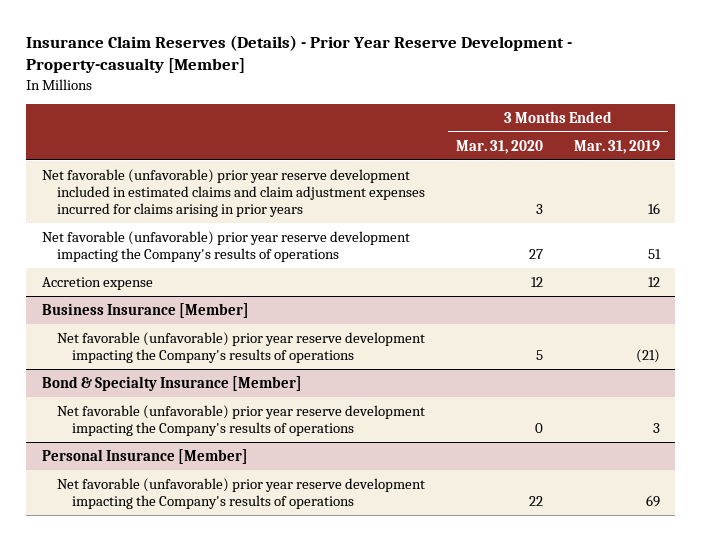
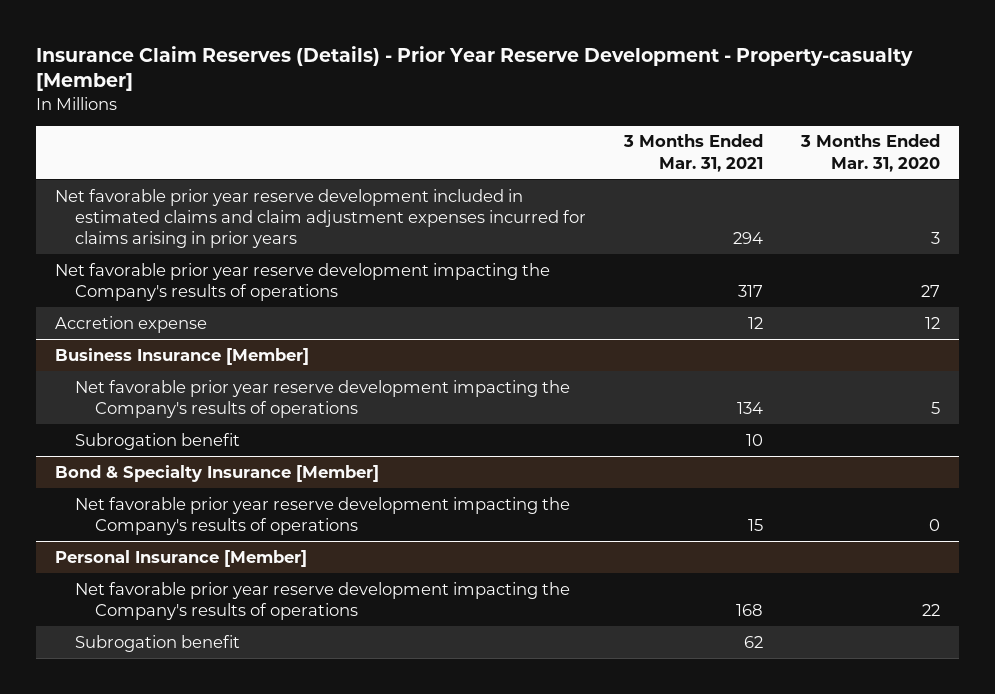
[573,139,660,154] Mar. 31, 2019 -> none
none -> [623,134,764,172] 3 Months Ended Mar. 31, 2021
[41,168,425,218] Net favorable (unfavorable) prior year reserve development included in estimated claims and claim adjustment expenses incurred for claims arising in prior years -> [55,188,587,248] Net favorable prior year reserve development included in estimated claims and claim adjustment expenses incurred for claims arising in prior years
[41,230,410,263] Net favorable (unfavorable) prior year reserve development impacting the Company's results of operations -> [55,262,551,301] Net favorable prior year reserve development impacting the Company's results of operations
[56,331,425,364] Net favorable (unfavorable) prior year reserve development impacting the Company's results of operations -> [75,379,571,418] Net favorable prior year reserve development impacting the Company's results of operations
none -> [75,432,241,450] Subrogation benefit
[56,404,425,437] Net favorable (unfavorable) prior year reserve development impacting the Company's results of operations -> [75,496,571,535] Net favorable prior year reserve development impacting the Company's results of operations
[56,477,425,510] Net favorable (unfavorable) prior year reserve development impacting the Company's results of operations -> [75,581,571,620] Net favorable prior year reserve development impacting the Company's results of operations
none -> [75,634,241,652] Subrogation benefit

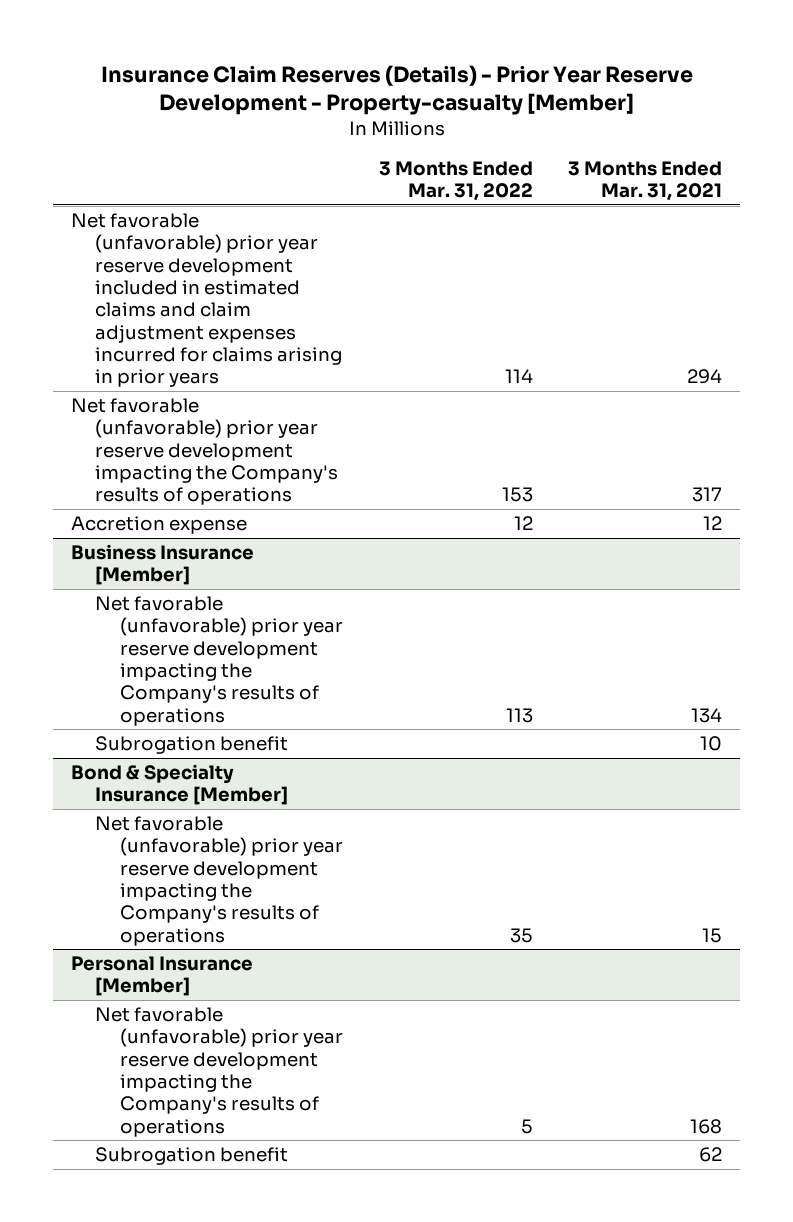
[799,134,940,172] 3 Months Ended Mar. 31, 2020 -> none
none -> [378,160,533,202] 3 Months Ended Mar. 31, 2022
[55,188,587,248] Net favorable prior year reserve development included in estimated claims and claim adjustment expenses incurred for claims arising in prior years -> [70,213,343,388] Net favorable (unfavorable) prior year reserve development included in estimated claims and claim adjustment expenses incurred for claims arising in prior years
[55,262,551,301] Net favorable prior year reserve development impacting the Company's results of operations -> [70,398,339,506] Net favorable (unfavorable) prior year reserve development impacting the Company's results of operations
[75,379,571,418] Net favorable prior year reserve development impacting the Company's results of operations -> [95,596,343,726] Net favorable (unfavorable) prior year reserve development impacting the Company's results of operations
[75,496,571,535] Net favorable prior year reserve development impacting the Company's results of operations -> [95,816,343,946] Net favorable (unfavorable) prior year reserve development impacting the Company's results of operations
[75,581,571,620] Net favorable prior year reserve development impacting the Company's results of operations -> [95,1007,343,1137] Net favorable (unfavorable) prior year reserve development impacting the Company's results of operations

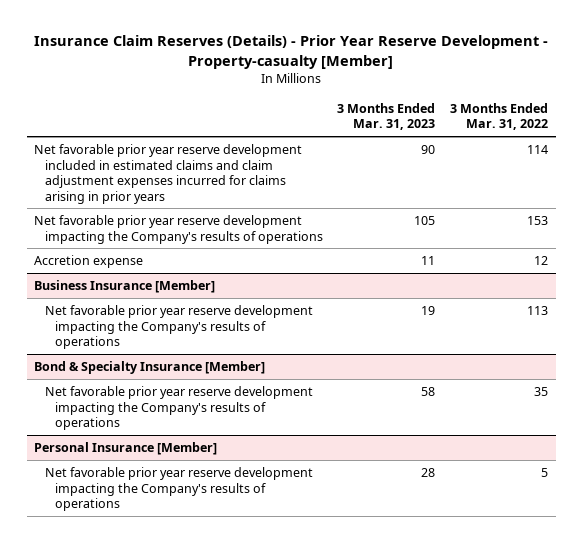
[568,160,723,202] 3 Months Ended Mar. 31, 2021 -> none
none -> [337,102,436,131] 3 Months Ended Mar. 31, 2023
[70,213,343,388] Net favorable (unfavorable) prior year reserve development included in estimated claims and claim adjustment expenses incurred for claims arising in prior years -> [34,143,303,204] Net favorable prior year reserve development included in estimated claims and claim adjustment expenses incurred for claims arising in prior years
[70,398,339,506] Net favorable (unfavorable) prior year reserve development impacting the Company's results of operations -> [34,214,323,244] Net favorable prior year reserve development impacting the Company's results of operations
[95,736,289,755] Subrogation benefit -> none
[95,596,343,726] Net favorable (unfavorable) prior year reserve development impacting the Company's results of operations -> [44,304,313,350] Net favorable prior year reserve development impacting the Company's results of operations
[95,816,343,946] Net favorable (unfavorable) prior year reserve development impacting the Company's results of operations -> [44,385,313,431] Net favorable prior year reserve development impacting the Company's results of operations
[95,1147,289,1166] Subrogation benefit -> none
[95,1007,343,1137] Net favorable (unfavorable) prior year reserve development impacting the Company's results of operations -> [44,466,313,512] Net favorable prior year reserve development impacting the Company's results of operations

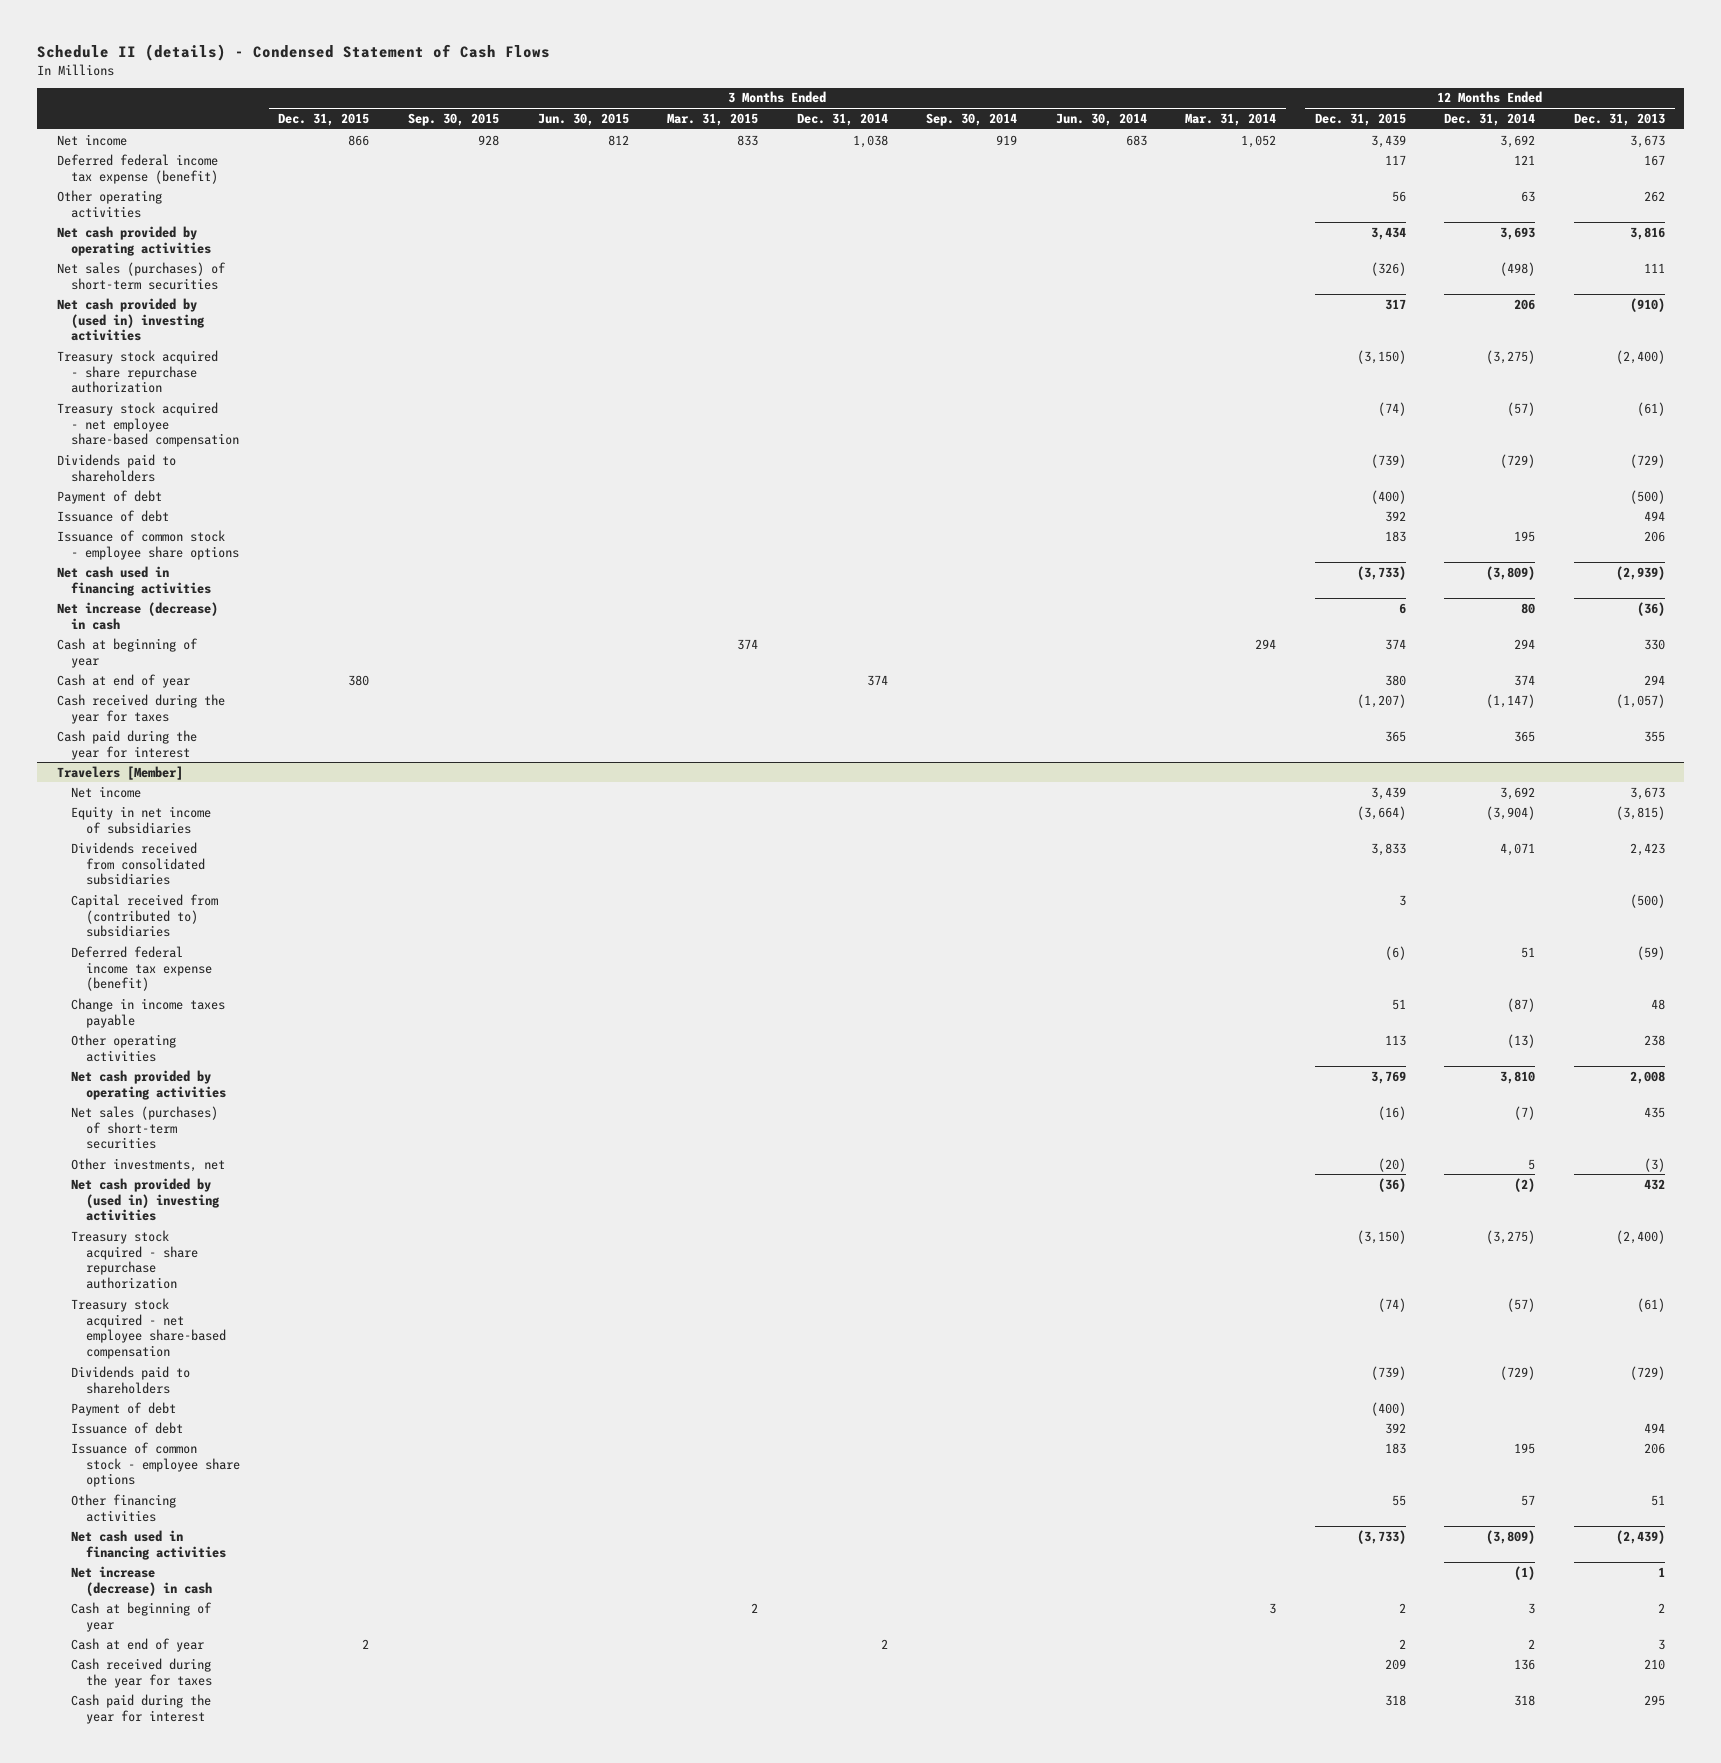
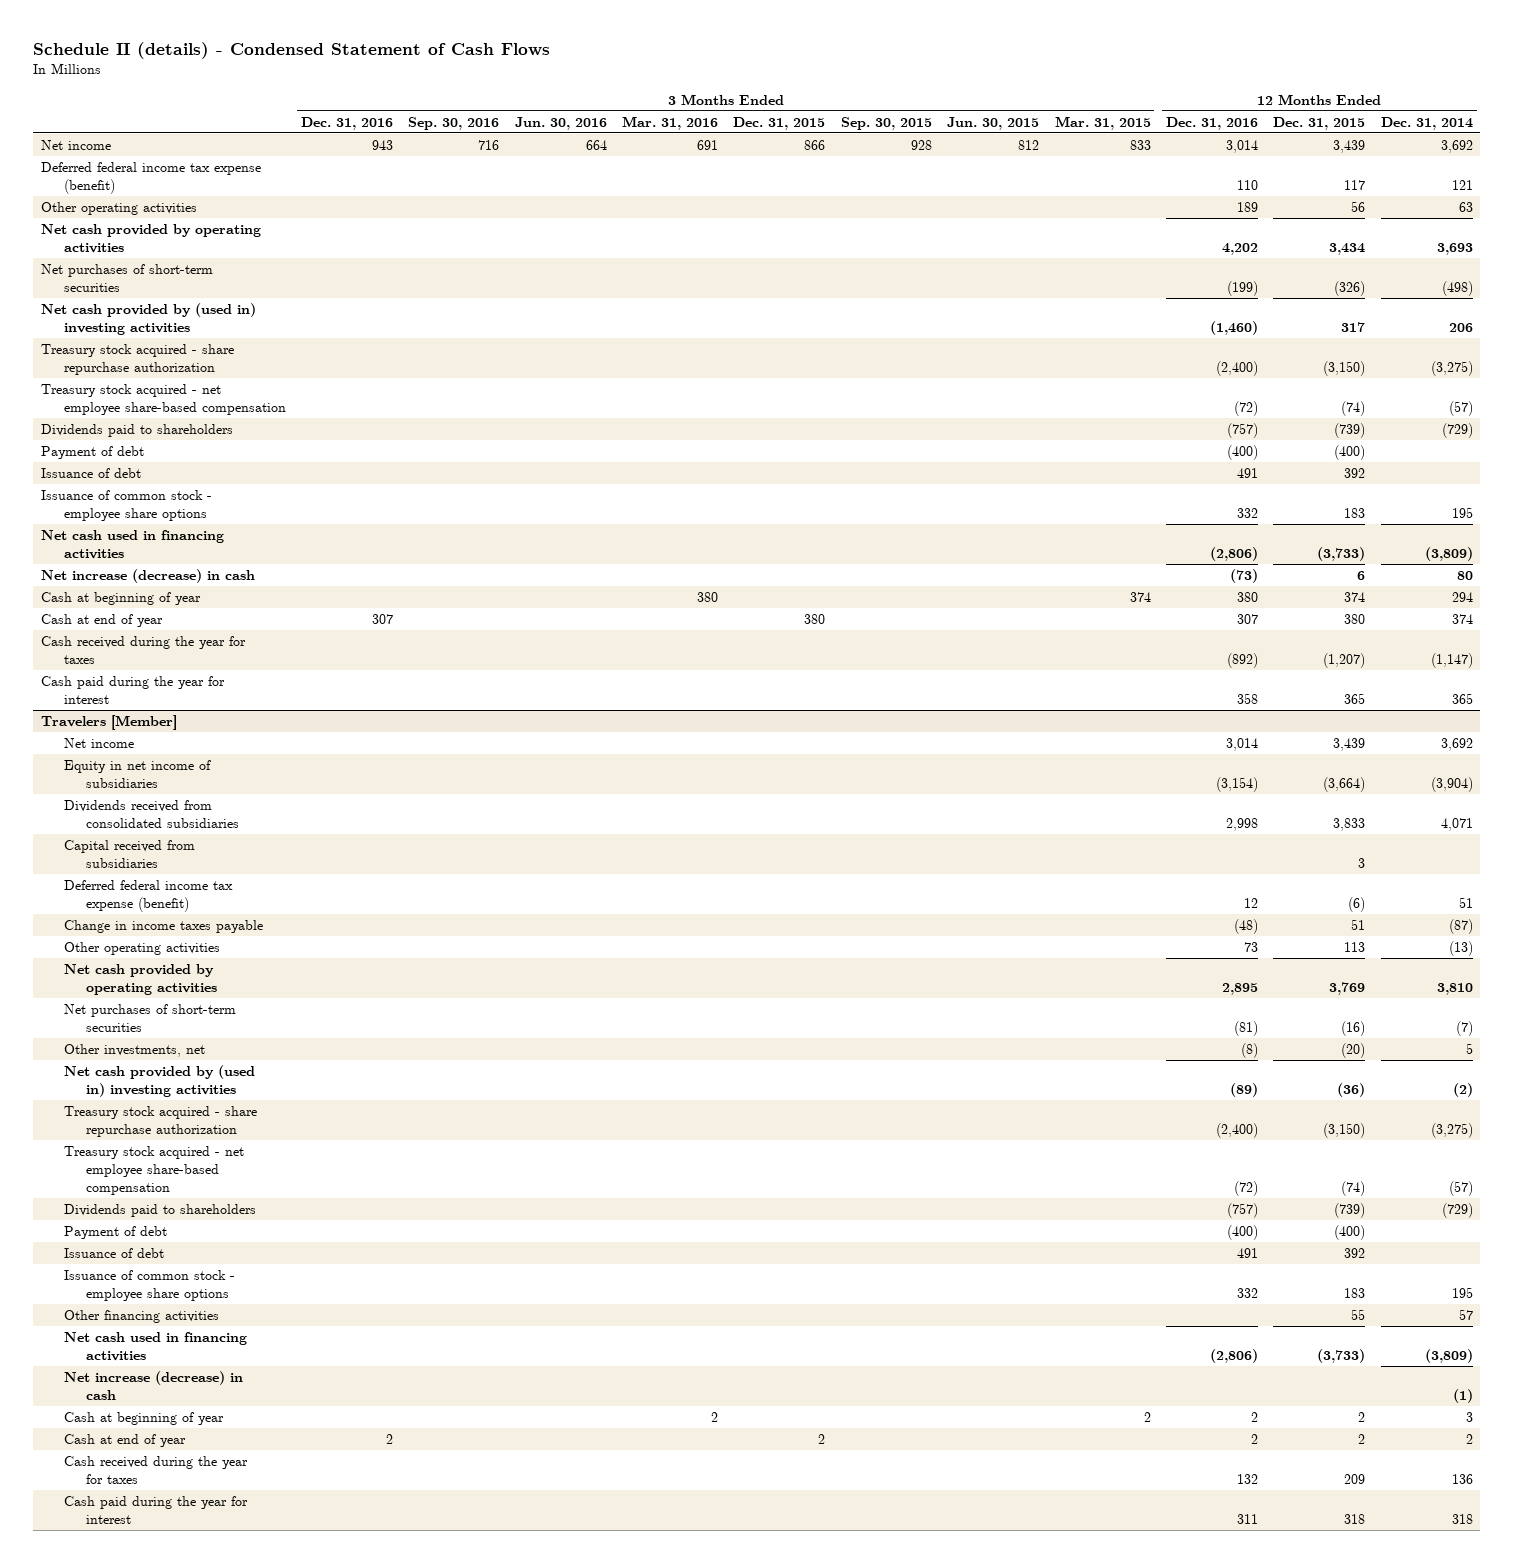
[796,112,888,126] Dec. 31, 2014 -> none
[926,112,1018,126] Sep. 30, 2014 -> none
[1055,112,1147,126] Jun. 30, 2014 -> none
[1185,112,1277,126] Mar. 31, 2014 -> none
[1573,112,1665,126] Dec. 31, 2013 -> none
none -> [300,116,393,130] Dec. 31, 2016
none -> [408,116,500,130] Sep. 30, 2016
none -> [514,116,607,130] Jun. 30, 2016
none -> [622,115,719,130] Mar. 31, 2016
none -> [1165,116,1258,130] Dec. 31, 2016
[56,261,226,290] Net sales (purchases) of short-term securities -> [40,263,213,293] Net purchases of short-term securities
[71,893,219,938] Capital received from (contributed to) subsidiaries -> [63,839,195,869] Capital received from subsidiaries
[71,1105,219,1150] Net sales (purchases) of short-term securities -> [63,1003,236,1033] Net purchases of short-term securities

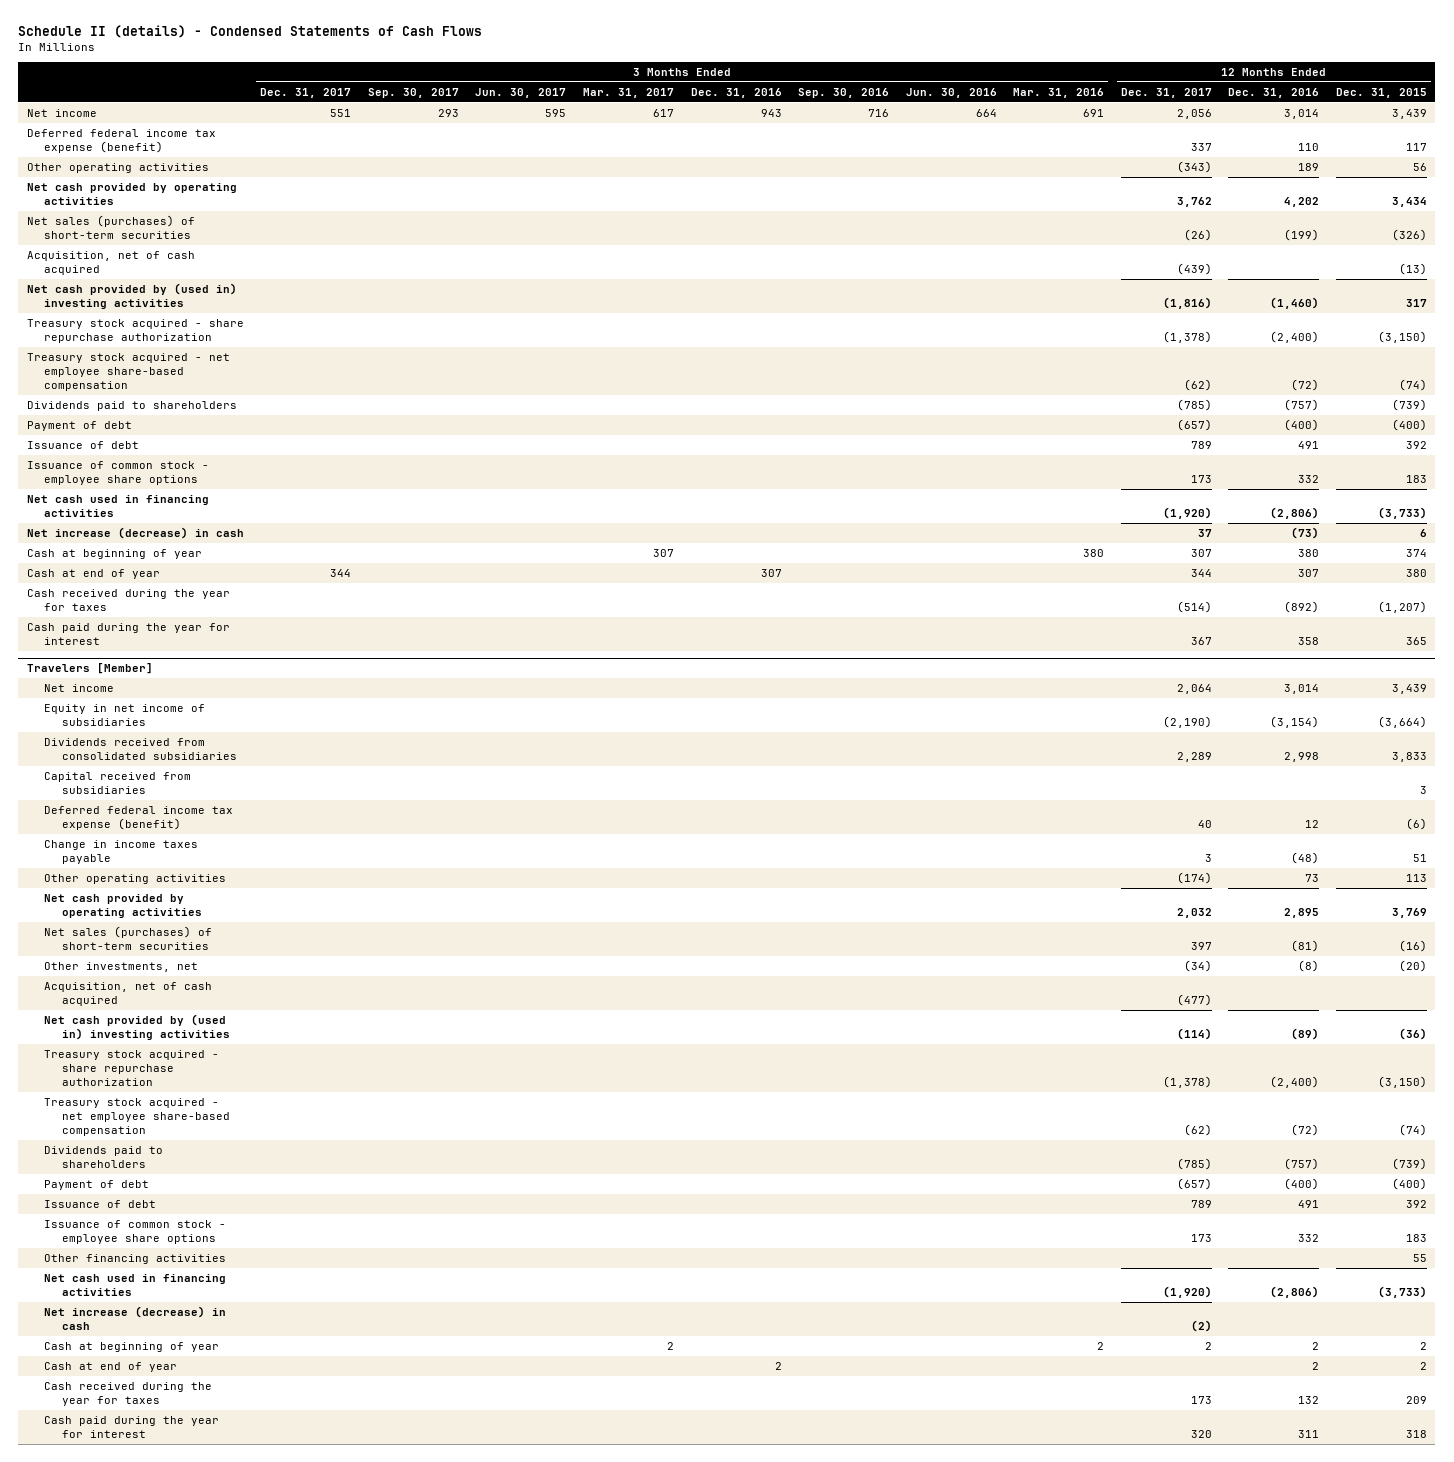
[33,42,551,60] Schedule II (details) - Condensed Statement of Cash Flows -> [18,24,483,38] Schedule II (details) - Condensed Statements of Cash Flows
[733,116,826,130] Dec. 31, 2015 -> none
[840,116,932,130] Sep. 30, 2015 -> none
[947,116,1040,130] Jun. 30, 2015 -> none
[1054,115,1151,130] Mar. 31, 2015 -> none
[1380,116,1473,130] Dec. 31, 2014 -> none
none -> [260,87,352,98] Dec. 31, 2017
none -> [367,87,459,98] Sep. 30, 2017
none -> [475,87,567,98] Jun. 30, 2017
none -> [582,87,674,98] Mar. 31, 2017
none -> [1120,87,1212,98] Dec. 31, 2017
[40,263,213,293] Net purchases of short-term securities -> [26,215,195,240] Net sales (purchases) of short-term securities
none -> [26,251,195,276] Acquisition, net of cash acquired
[63,1003,236,1033] Net purchases of short-term securities -> [44,926,213,951] Net sales (purchases) of short-term securities
none -> [44,982,213,1007] Acquisition, net of cash acquired

